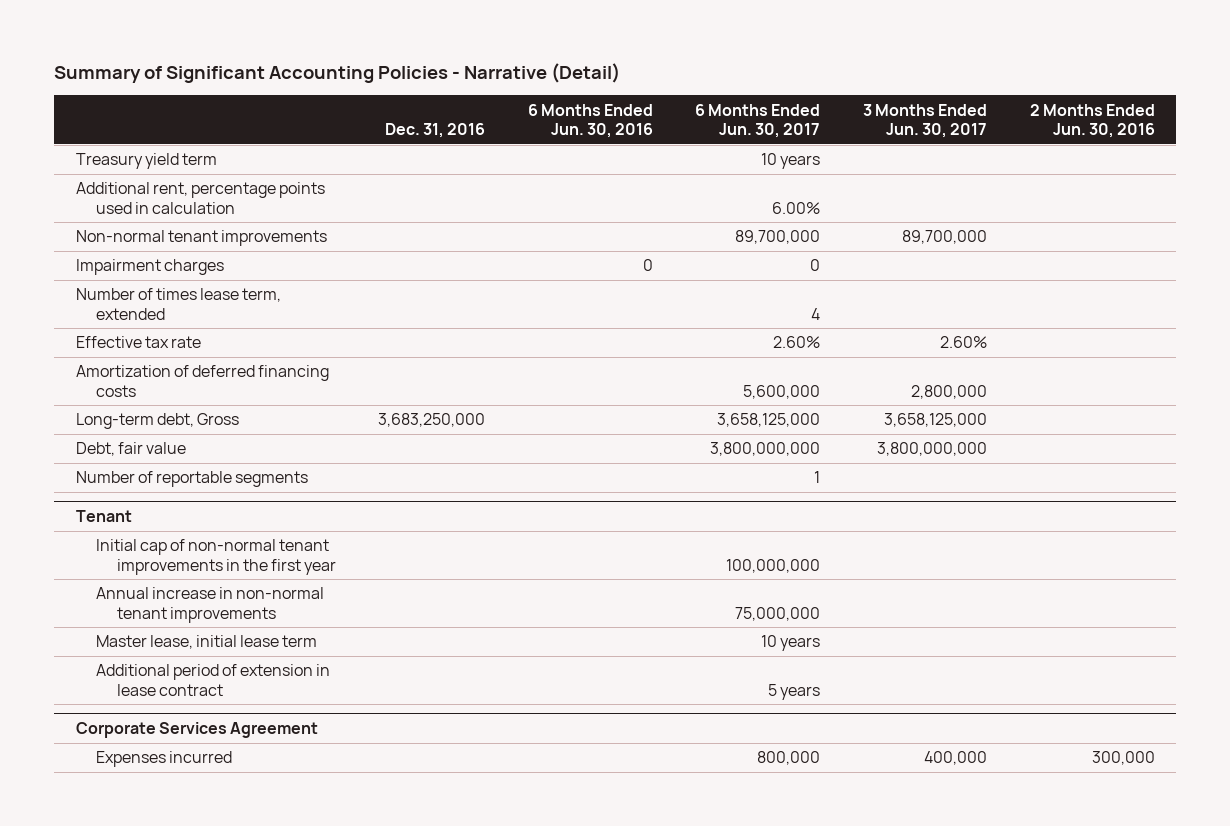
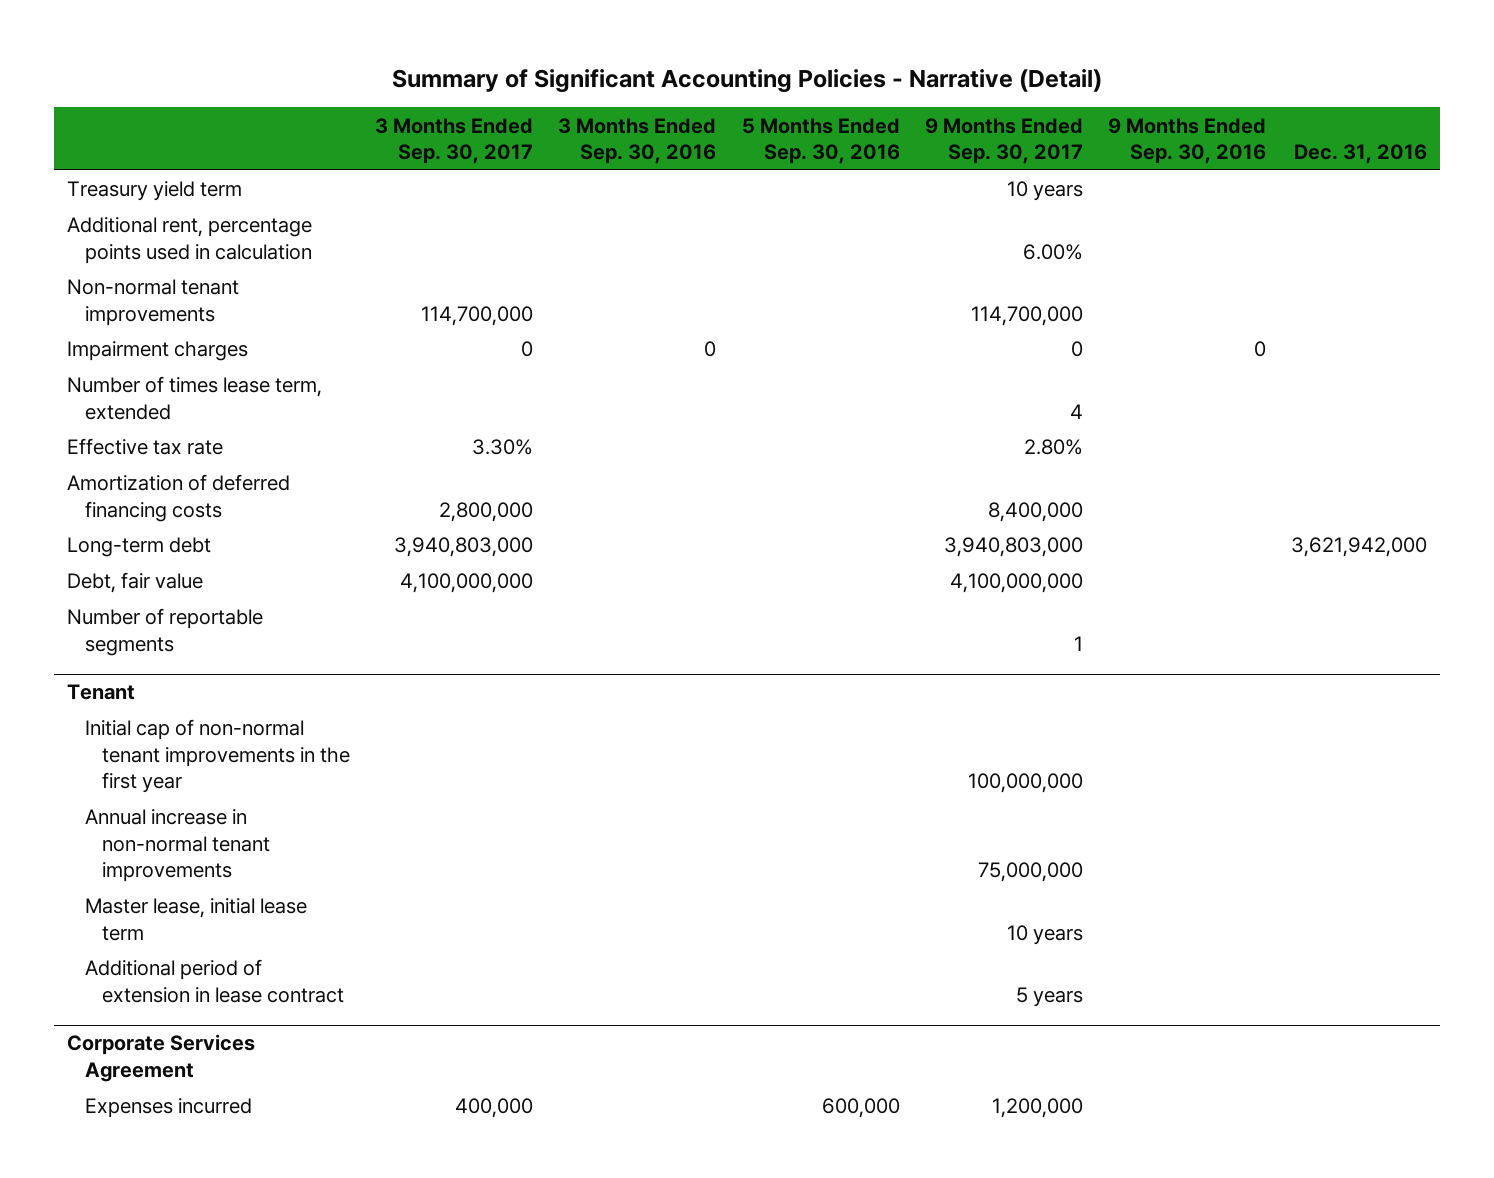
[527,103,653,139] 6 Months Ended Jun. 30, 2016 -> none
[695,103,821,139] 6 Months Ended Jun. 30, 2017 -> none
[863,103,988,139] 3 Months Ended Jun. 30, 2017 -> none
[1029,103,1155,139] 2 Months Ended Jun. 30, 2016 -> none
none -> [375,117,534,164] 3 Months Ended Sep. 30, 2017
none -> [558,117,717,164] 3 Months Ended Sep. 30, 2016
none -> [741,117,900,164] 5 Months Ended Sep. 30, 2016
none -> [924,117,1083,164] 9 Months Ended Sep. 30, 2017
none -> [1108,117,1267,164] 9 Months Ended Sep. 30, 2016
[75,413,239,430] Long-term debt, Gross -> [67,537,212,558] Long-term debt
[378,413,486,428] 3,683,250,000 -> [1291,537,1428,558] 3,621,942,000

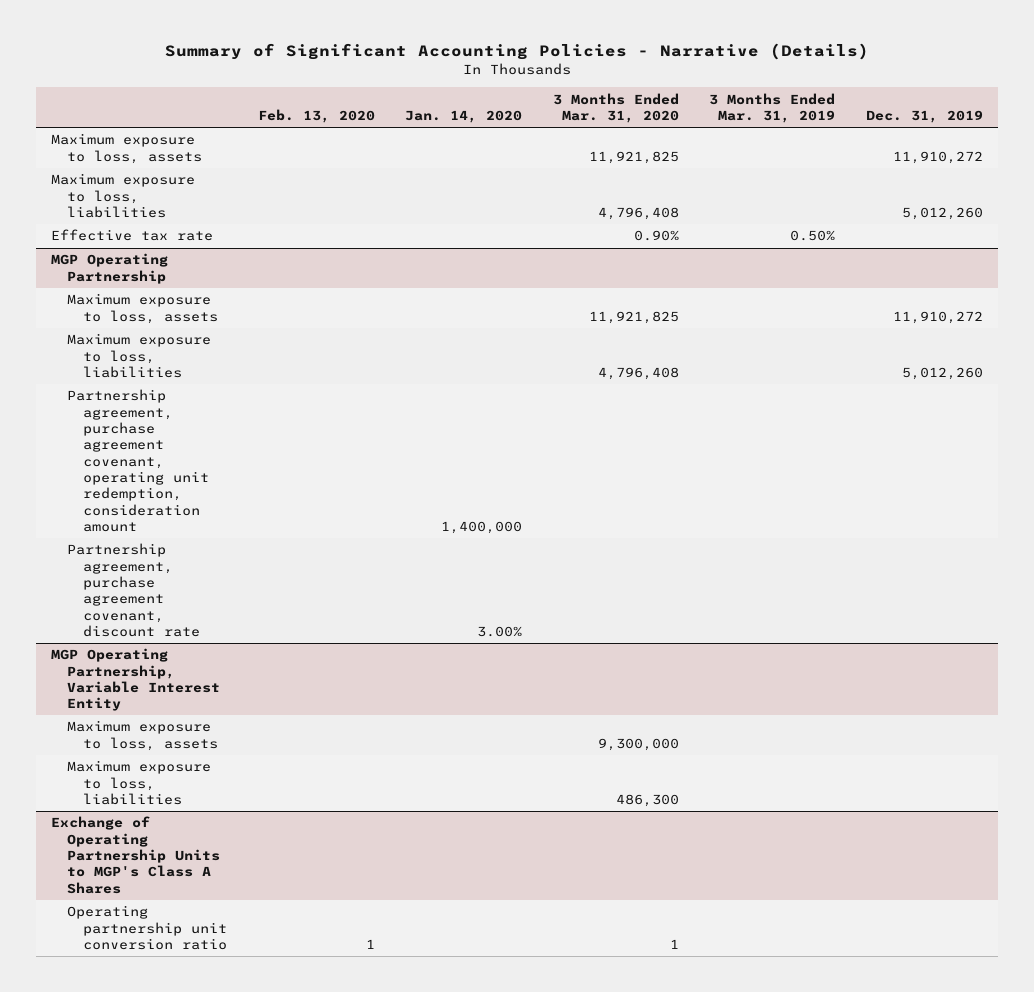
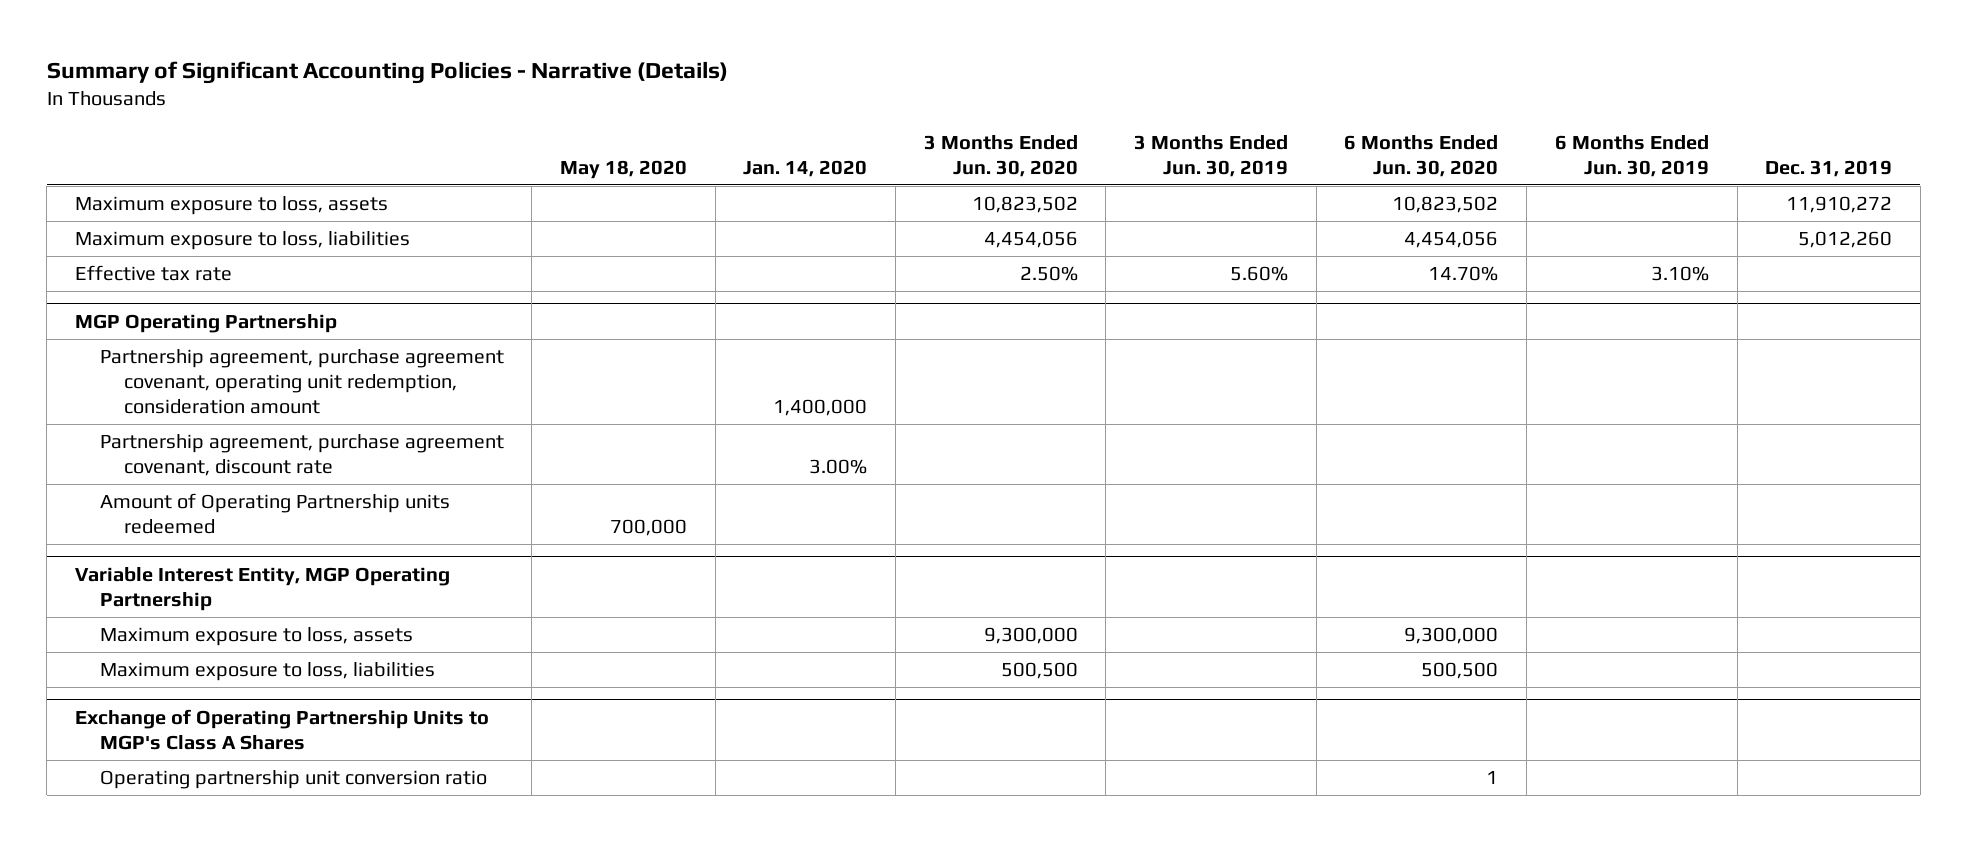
[257,108,375,123] Feb. 13, 2020 -> none
[552,92,679,123] 3 Months Ended Mar. 31, 2020 -> none
[709,92,836,123] 3 Months Ended Mar. 31, 2019 -> none
none -> [560,159,688,179] May 18, 2020
none -> [923,134,1078,177] 3 Months Ended Jun. 30, 2020
none -> [1134,134,1289,177] 3 Months Ended Jun. 30, 2019
none -> [1344,134,1499,177] 6 Months Ended Jun. 30, 2020
none -> [1554,134,1709,177] 6 Months Ended Jun. 30, 2019
[67,293,219,324] Maximum exposure to loss, assets -> none
[67,333,212,379] Maximum exposure to loss, liabilities -> none
none -> [99,493,450,535] Amount of Operating Partnership units redeemed
[50,648,221,712] MGP Operating Partnership, Variable Interest Entity -> [75,566,451,611] Variable Interest Entity, MGP Operating Partnership

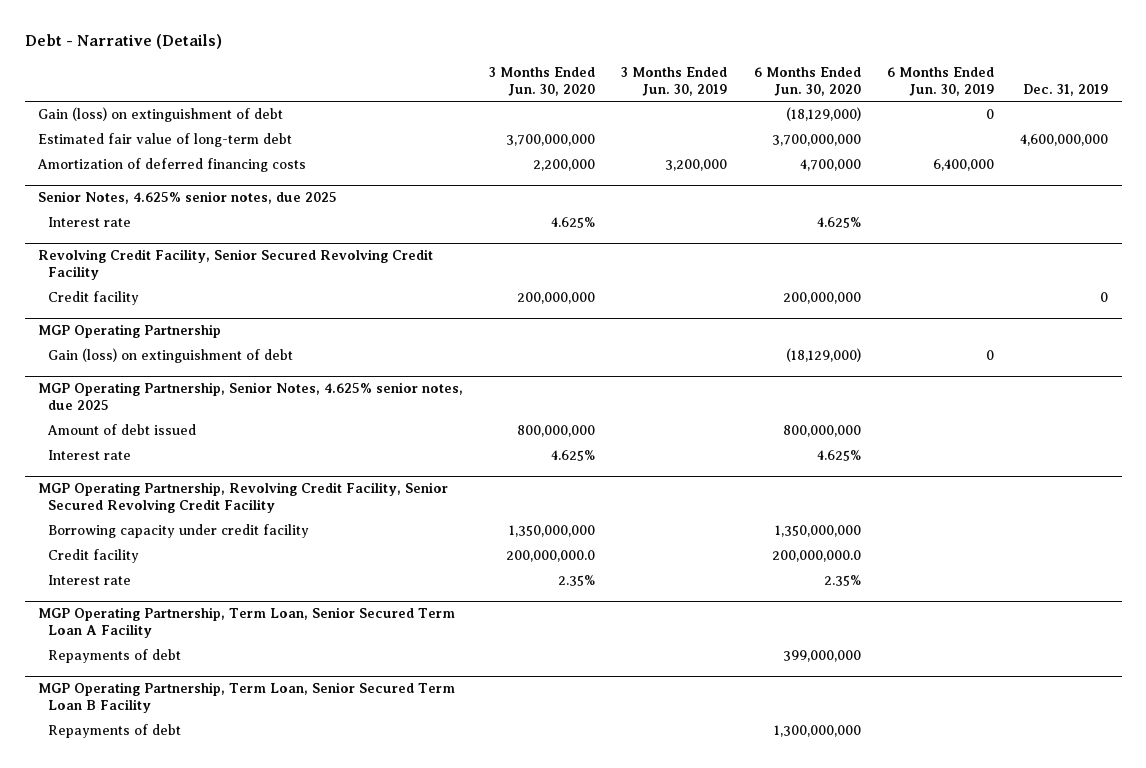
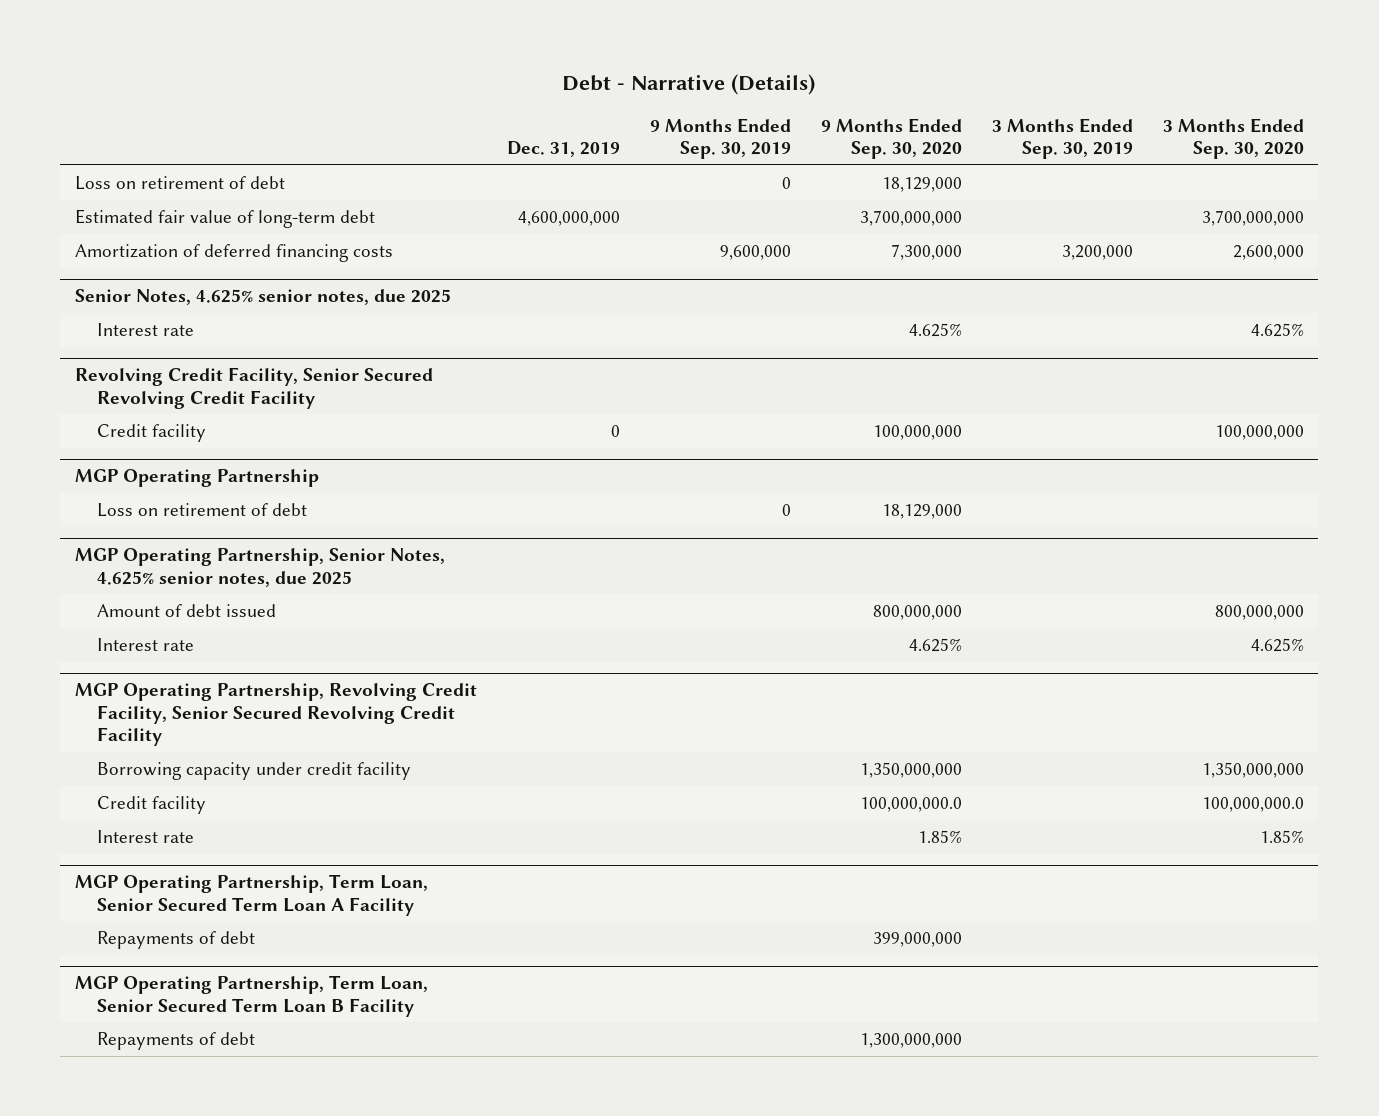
[489,67,596,96] 3 Months Ended Jun. 30, 2020 -> none
[621,67,728,96] 3 Months Ended Jun. 30, 2019 -> none
[753,67,861,96] 6 Months Ended Jun. 30, 2020 -> none
[887,67,995,96] 6 Months Ended Jun. 30, 2019 -> none
none -> [649,117,791,160] 9 Months Ended Sep. 30, 2019
none -> [820,117,962,160] 9 Months Ended Sep. 30, 2020
none -> [991,117,1133,160] 3 Months Ended Sep. 30, 2019
none -> [1162,117,1304,160] 3 Months Ended Sep. 30, 2020
[37,107,283,123] Gain (loss) on extinguishment of debt -> [75,176,286,191] Loss on retirement of debt
[48,348,294,364] Gain (loss) on extinguishment of debt -> [97,503,308,518] Loss on retirement of debt

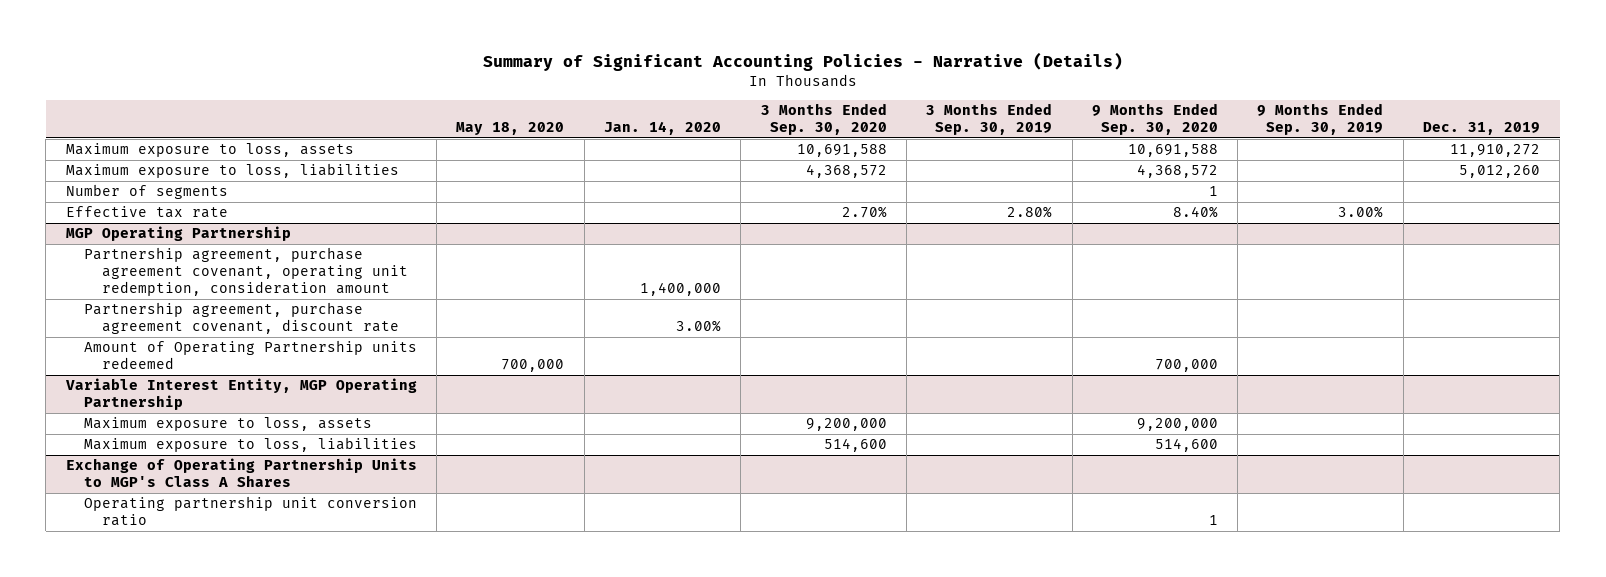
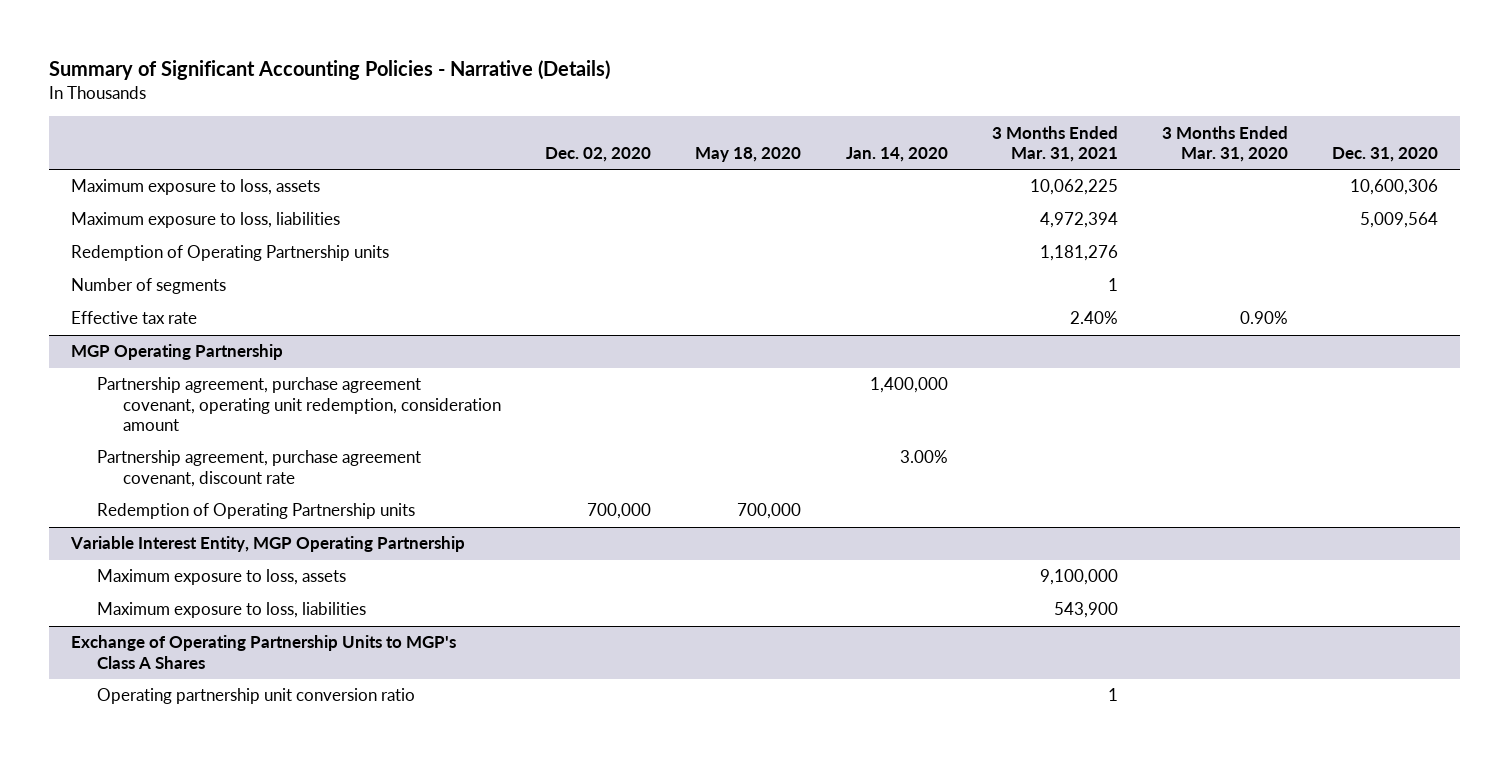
[760,103,887,135] 3 Months Ended Sep. 30, 2020 -> none
[926,103,1053,135] 3 Months Ended Sep. 30, 2019 -> none
[1091,103,1218,135] 9 Months Ended Sep. 30, 2020 -> none
[1257,103,1384,135] 9 Months Ended Sep. 30, 2019 -> none
[1423,121,1541,135] Dec. 31, 2019 -> none
none -> [545,147,652,163] Dec. 02, 2020
none -> [991,125,1118,163] 3 Months Ended Mar. 31, 2021
none -> [1162,125,1289,163] 3 Months Ended Mar. 31, 2020
none -> [1332,147,1439,163] Dec. 31, 2020
none -> [71,245,390,262] Redemption of Operating Partnership units
[83,340,417,370] Amount of Operating Partnership units redeemed -> [97,503,416,520] Redemption of Operating Partnership units

